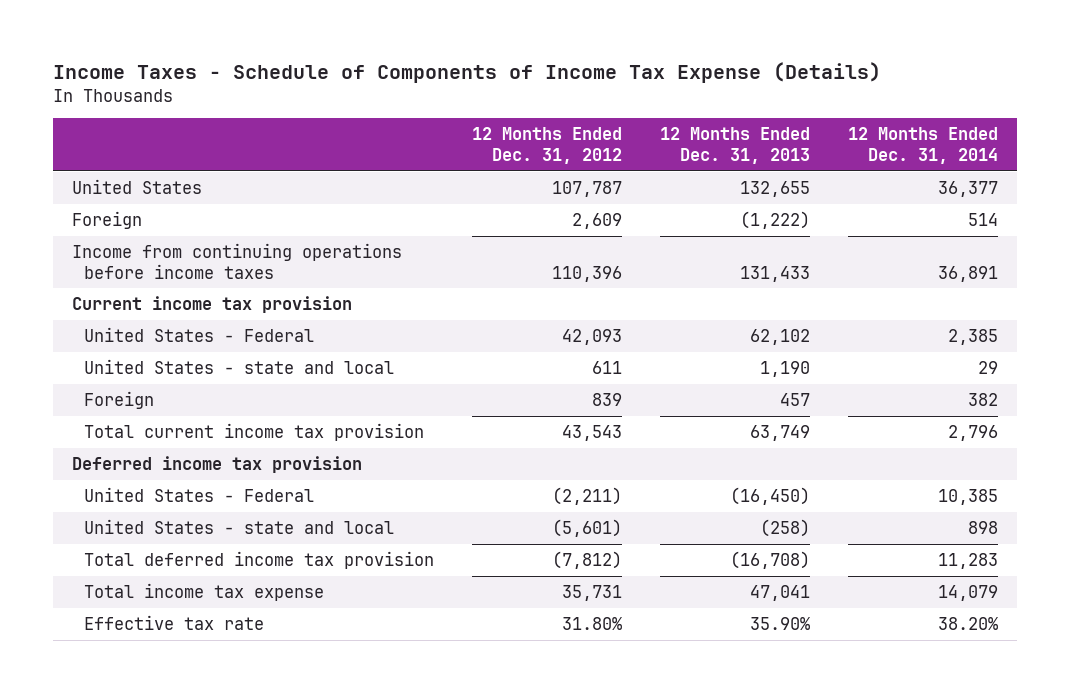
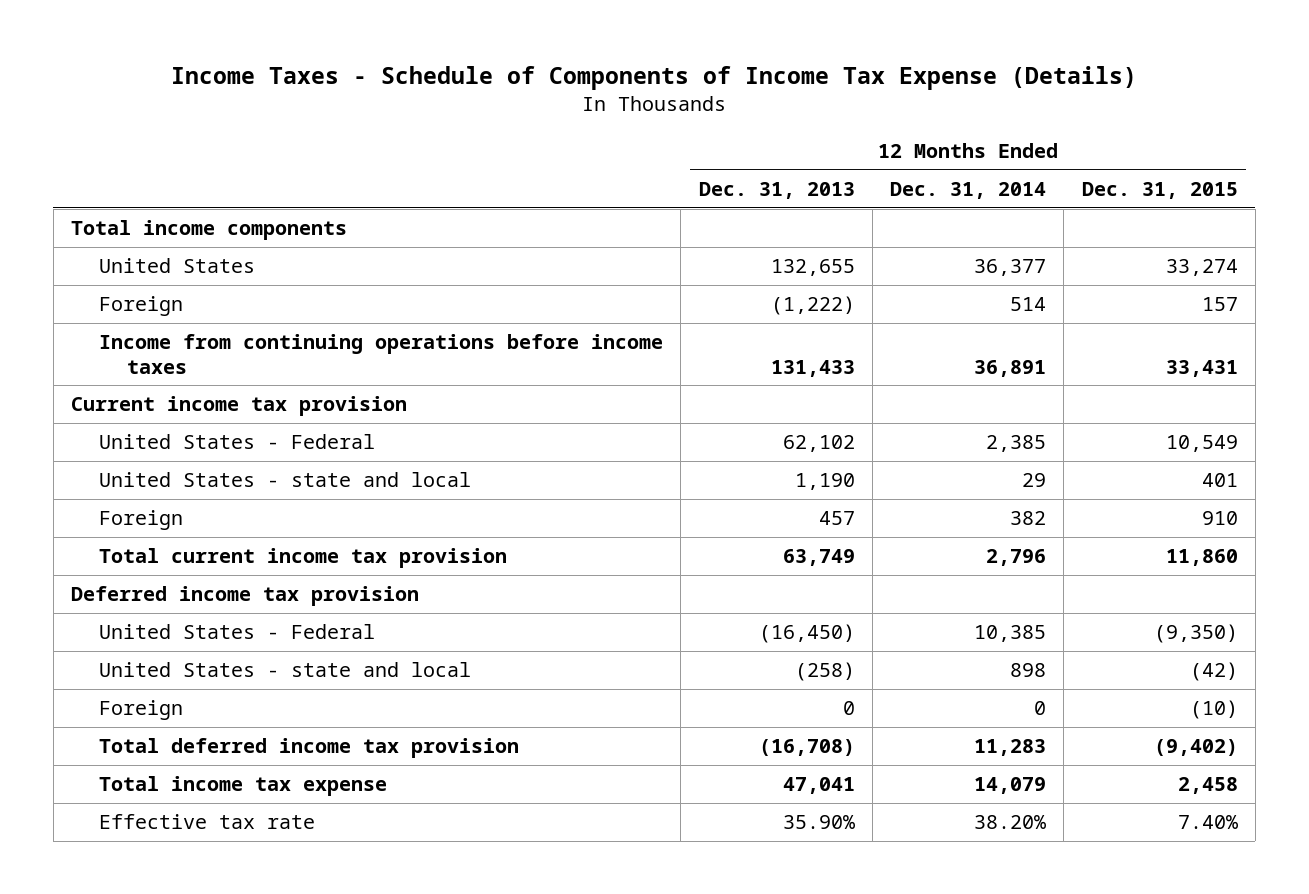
[471,127,622,164] 12 Months Ended Dec. 31, 2012 -> none
none -> [1081,181,1238,199] Dec. 31, 2015
none -> [71,220,348,241] Total income components
none -> [99,700,184,721] Foreign

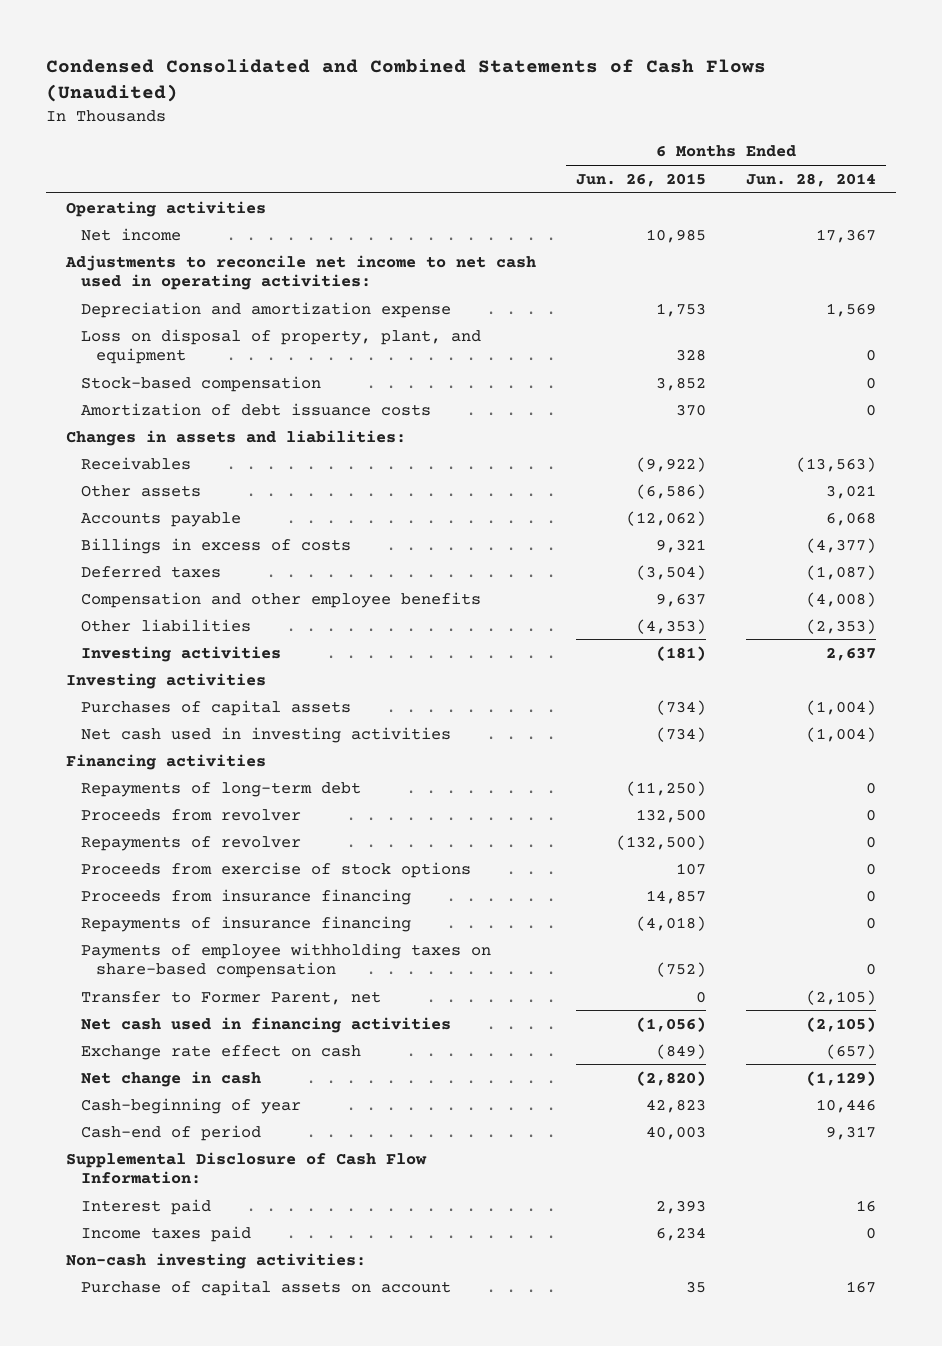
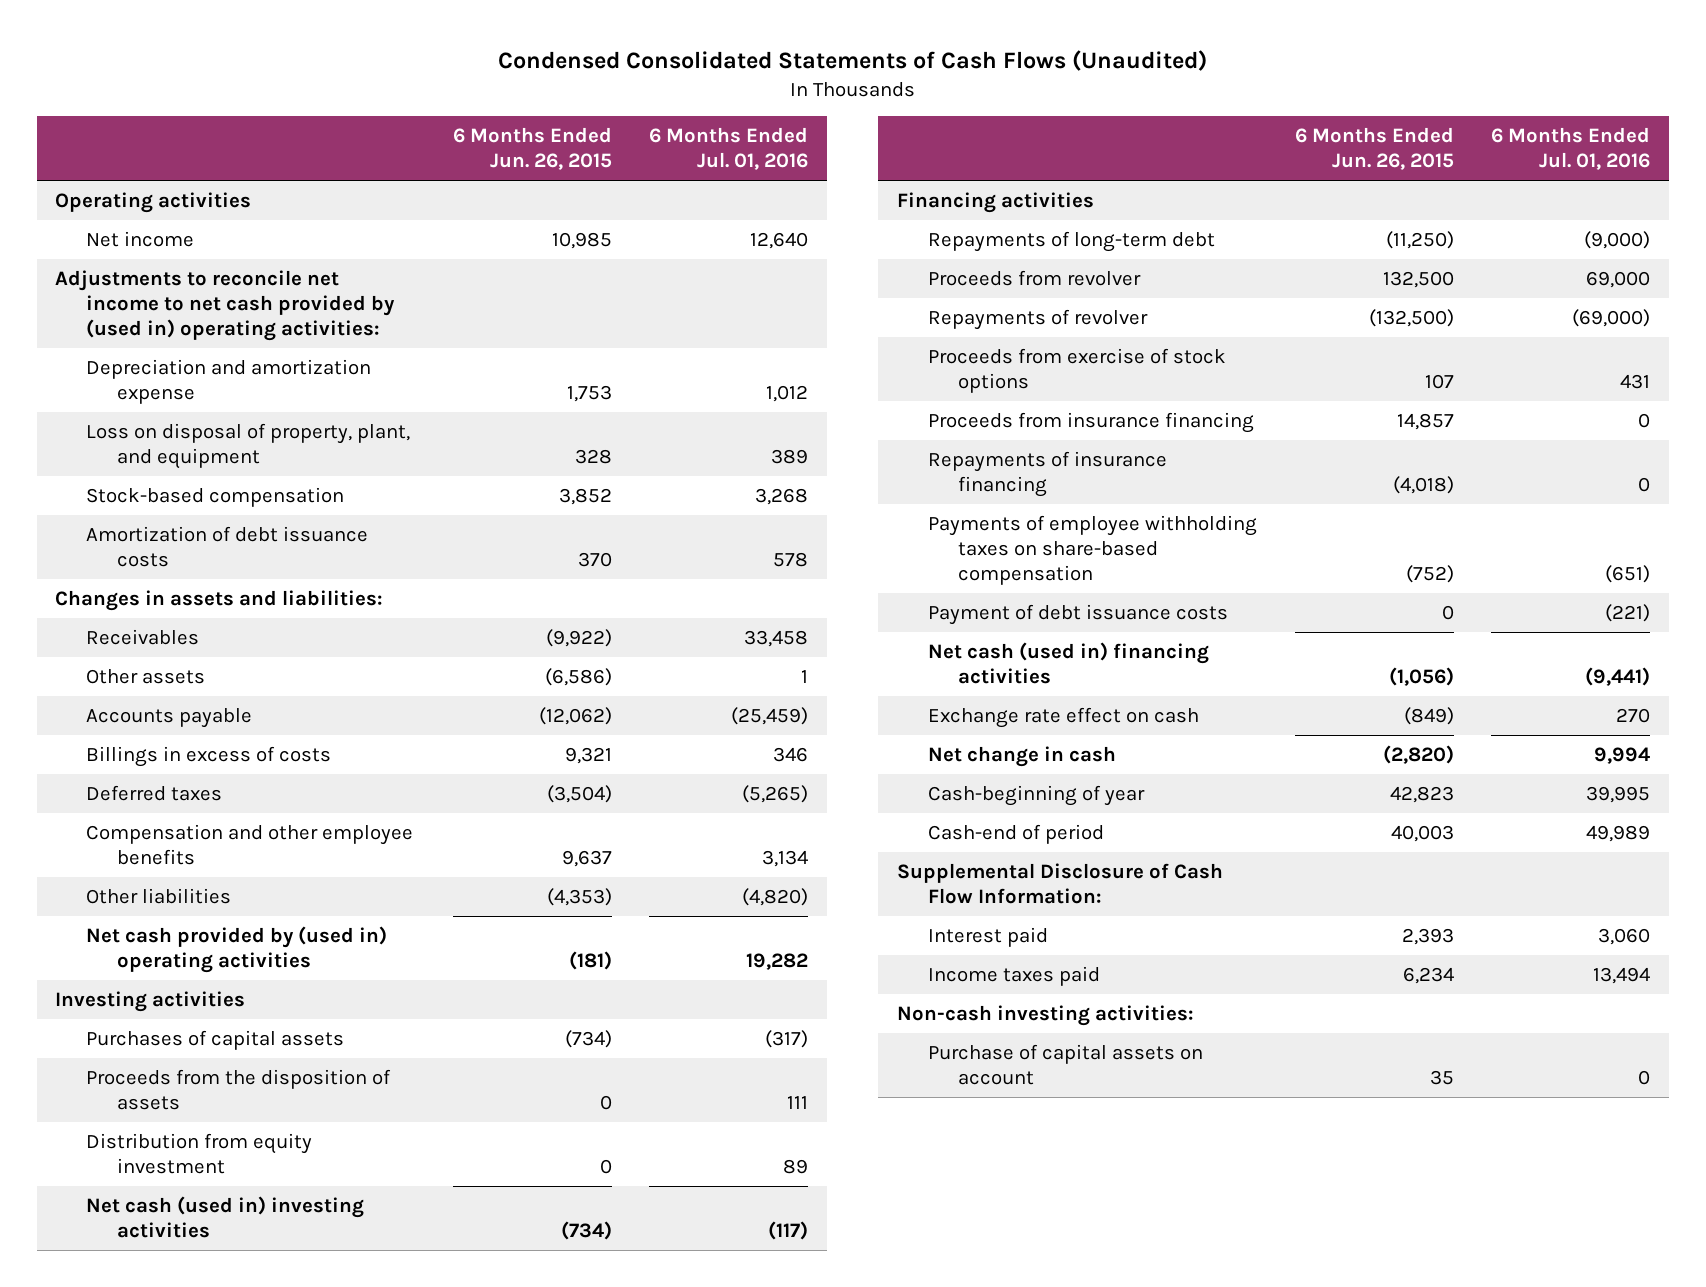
[46,59,767,103] Condensed Consolidated and Combined Statements of Cash Flows (Unaudited) -> [497,50,1207,72] Condensed Consolidated Statements of Cash Flows (Unaudited)
[746,172,877,187] Jun. 28, 2014 -> none
none -> [649,127,809,171] 6 Months Ended Jul. 01, 2016
[65,254,537,291] Adjustments to reconcile net income to net cash used in operating activities: -> [55,270,396,341] Adjustments to reconcile net income to net cash provided by (used in) operating activities:
[81,645,282,662] Investing activities -> [86,926,388,973] Net cash provided by (used in) operating activities
none -> [86,1069,392,1110] Proceeds from the disposition of assets
none -> [86,1133,313,1174] Distribution from equity investment
[81,726,452,743] Net cash used in investing activities -> [86,1196,365,1238] Net cash (used in) investing activities
[81,990,382,1005] Transfer to Former Parent, net -> none
none -> [927,604,1228,626] Payment of debt issuance costs
[81,1016,452,1033] Net cash used in financing activities -> [927,642,1209,684] Net cash (used in) financing activities

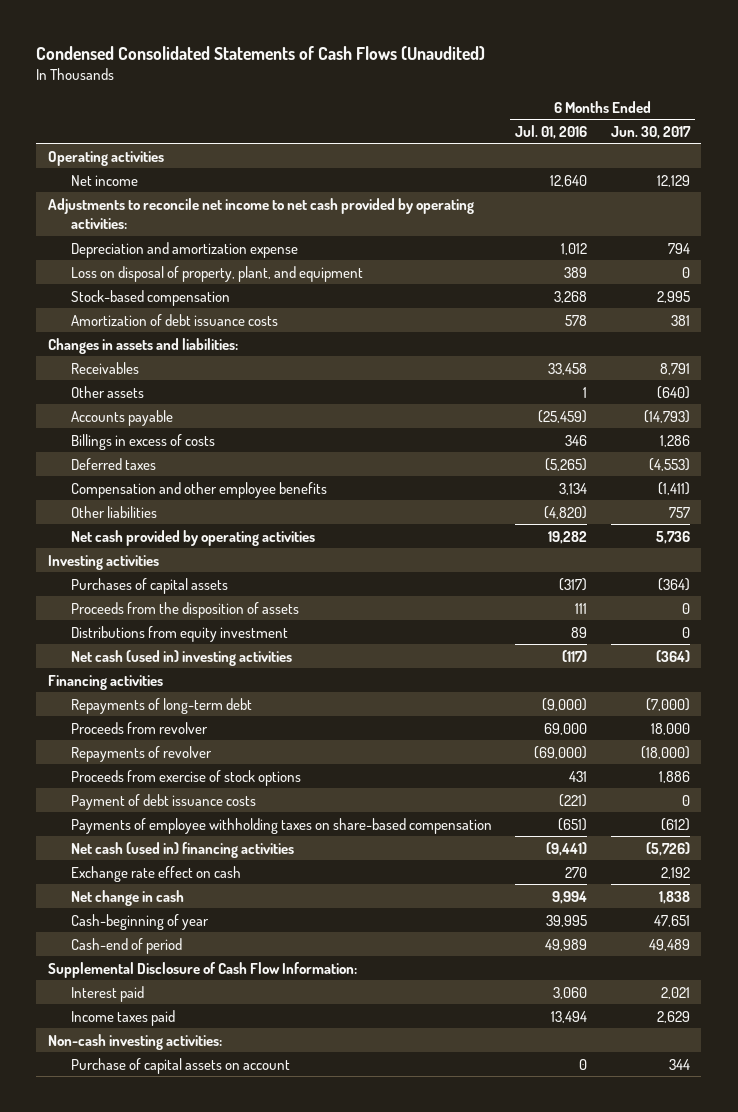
[452,127,612,171] 6 Months Ended Jun. 26, 2015 -> none
none -> [610,125,691,139] Jun. 30, 2017
[55,270,396,341] Adjustments to reconcile net income to net cash provided by (used in) operating activities: -> [48,197,475,230] Adjustments to reconcile net income to net cash provided by operating activities:
[86,926,388,973] Net cash provided by (used in) operating activities -> [71,529,316,546] Net cash provided by operating activities
[86,1133,313,1174] Distribution from equity investment -> [71,625,289,642] Distributions from equity investment
[927,412,1254,434] Proceeds from insurance financing -> none
[927,451,1167,497] Repayments of insurance financing -> none
[927,515,1257,585] Payments of employee withholding taxes on share-based compensation -> [71,817,493,834] Payments of employee withholding taxes on share-based compensation

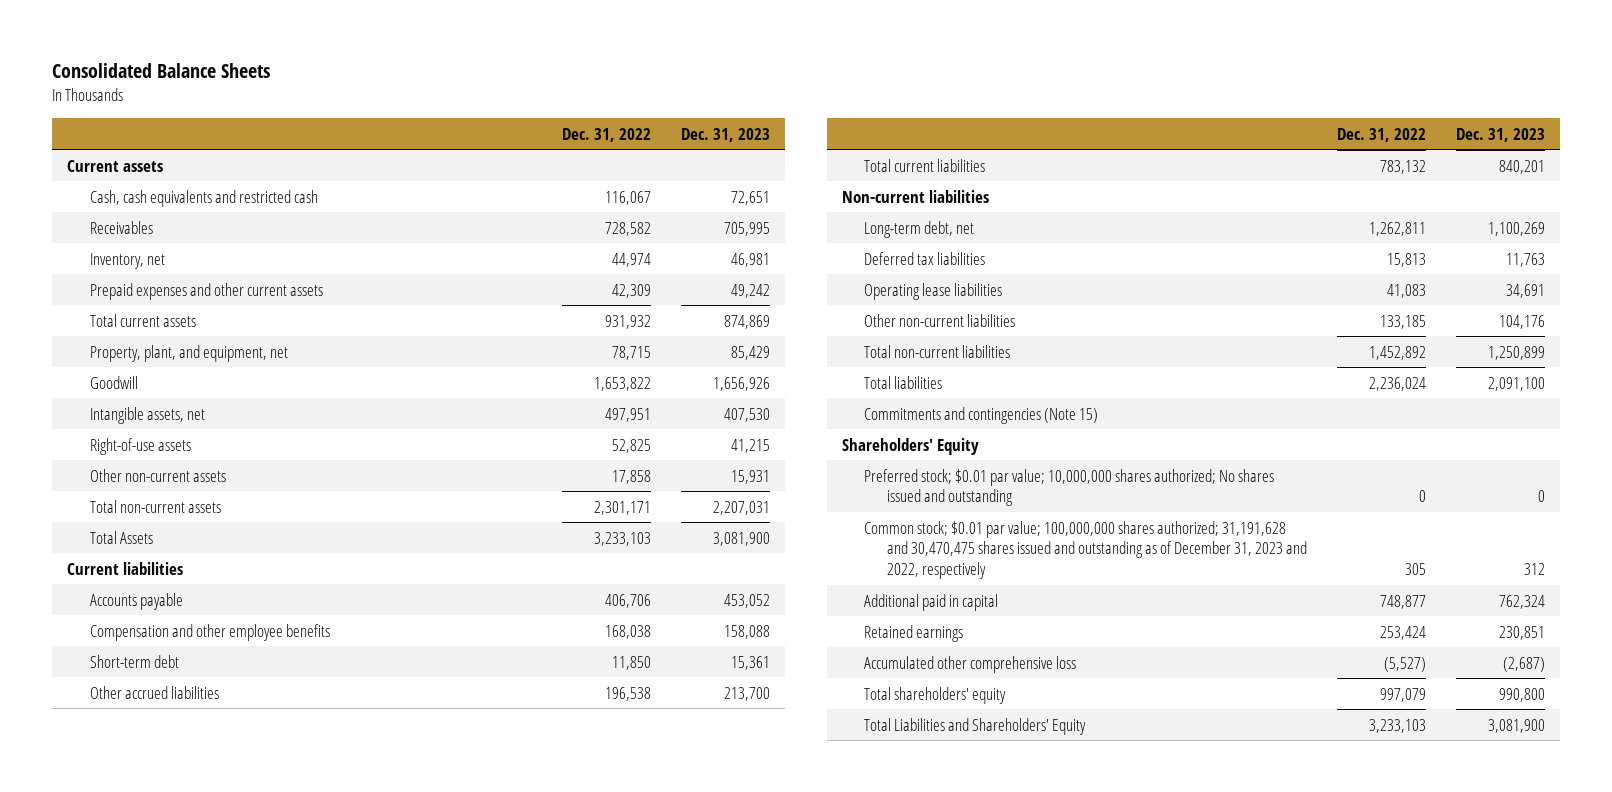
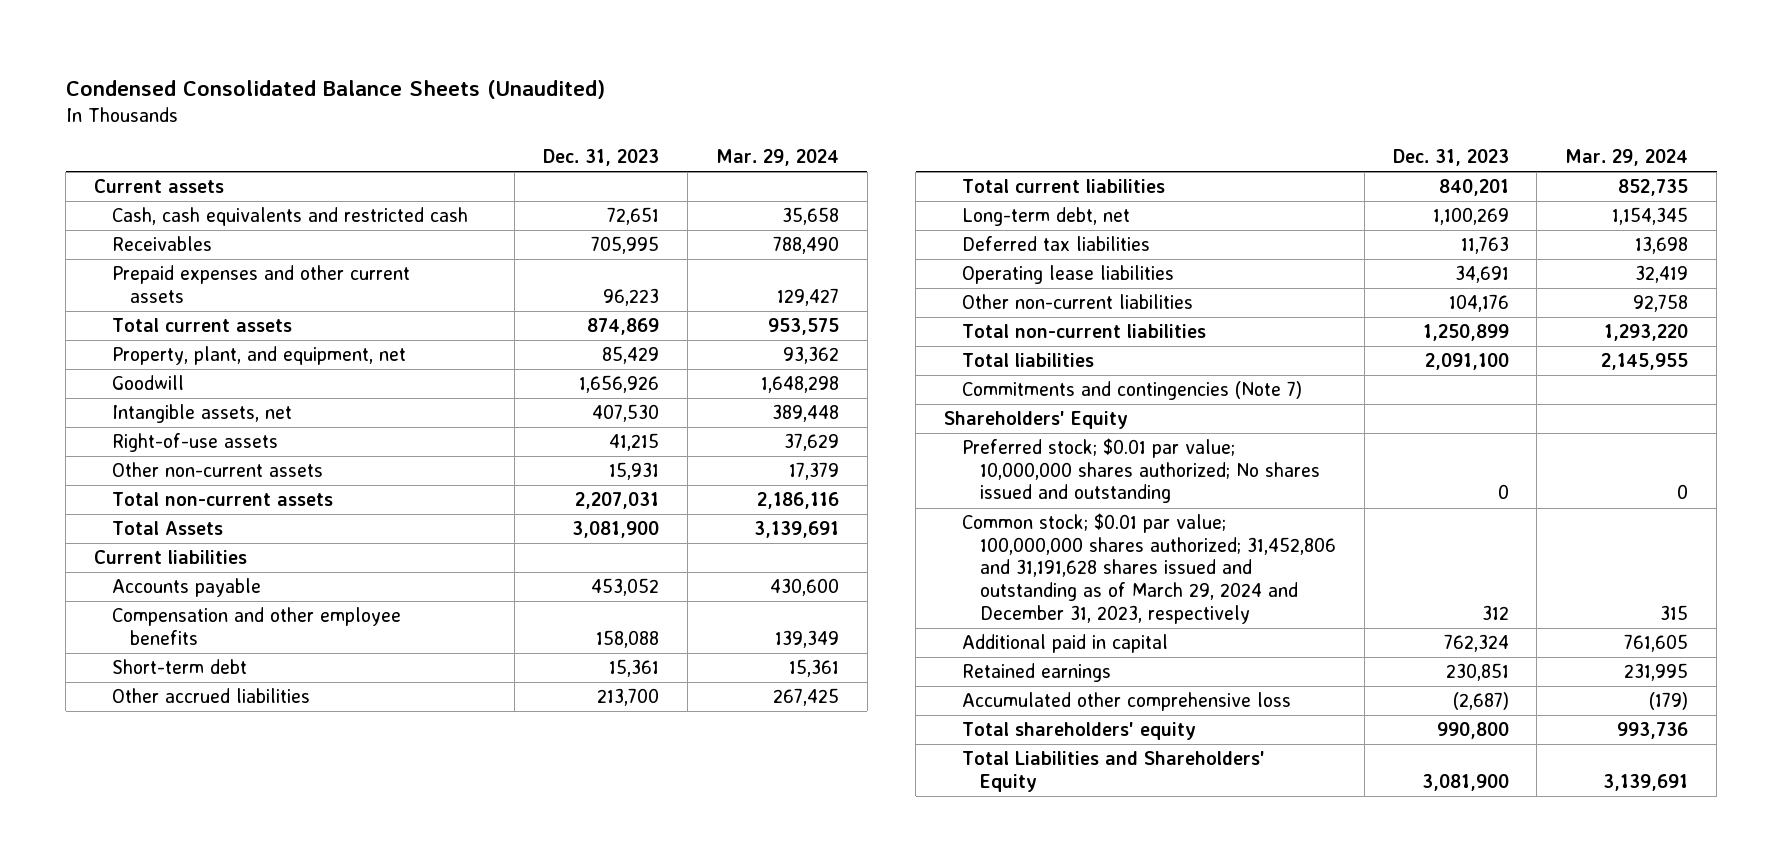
[52,63,271,79] Consolidated Balance Sheets -> [65,80,605,100] Condensed Consolidated Balance Sheets (Unaudited)
[561,127,651,142] Dec. 31, 2022 -> none
none -> [715,148,839,166] Mar. 29, 2024
[89,252,165,269] Inventory, net -> none
[730,283,770,298] 49,242 -> [603,287,660,306] 96,223
[842,189,990,203] Non-current liabilities -> none
[864,406,1099,424] Commitments and contingencies (Note 15) -> [961,381,1302,401] Commitments and contingencies (Note 7)
[864,520,1307,580] Common stock; $0.01 par value; 100,000,000 shares authorized; 31,191,628 and 30,470,475 shares issued and outstanding as of December 31, 2023 and 2022, respectively -> [961,513,1336,624] Common stock; $0.01 par value; 100,000,000 shares authorized; 31,452,806 and 31,191,628 shares issued and outstanding as of March 29, 2024 and December 31, 2023, respectively

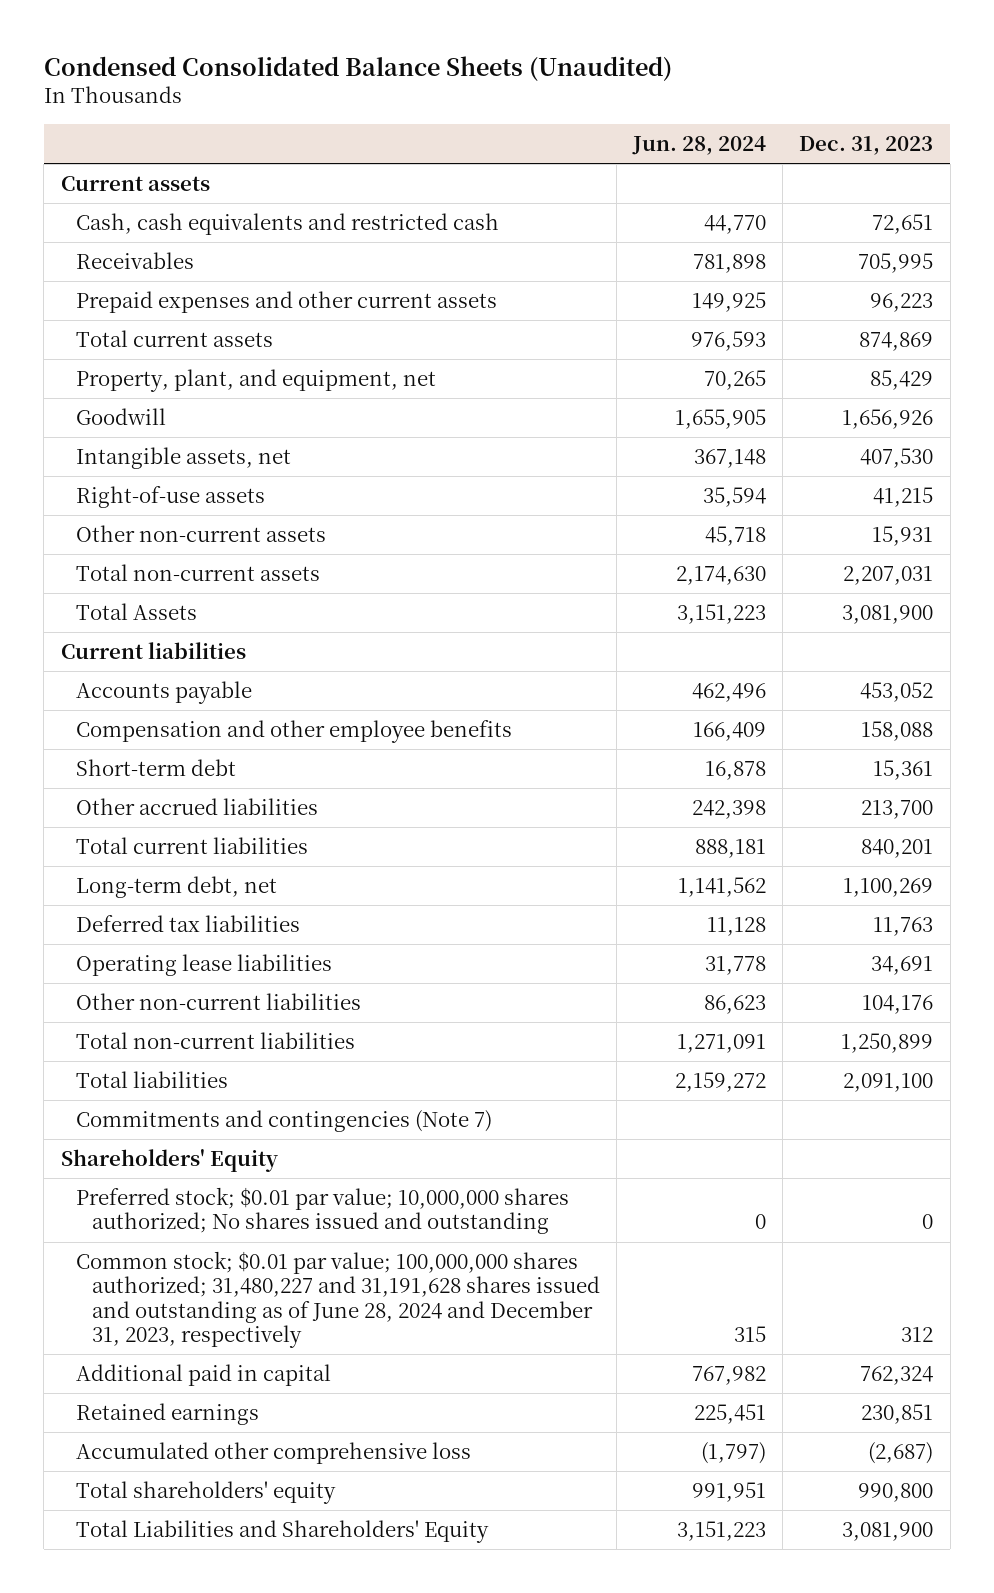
[715,148,839,166] Mar. 29, 2024 -> none
none -> [632,135,767,155] Jun. 28, 2024
[961,513,1336,624] Common stock; $0.01 par value; 100,000,000 shares authorized; 31,452,806 and 31,191,628 shares issued and outstanding as of March 29, 2024 and December 31, 2023, respectively -> [76,1251,600,1349] Common stock; $0.01 par value; 100,000,000 shares authorized; 31,480,227 and 31,191,628 shares issued and outstanding as of June 28, 2024 and December 31, 2023, respectively

